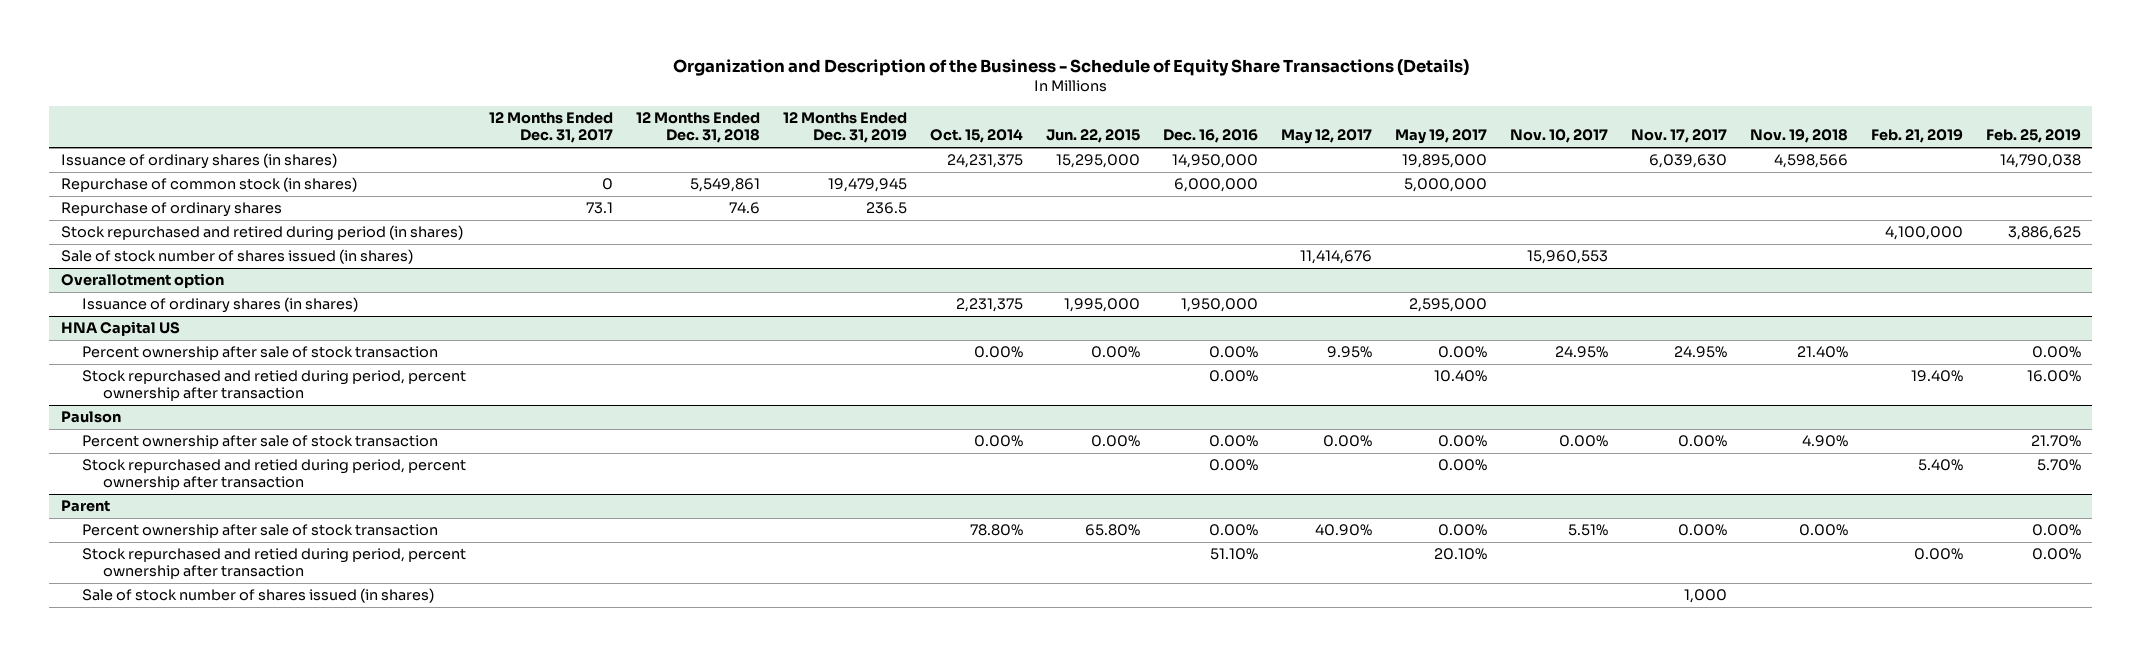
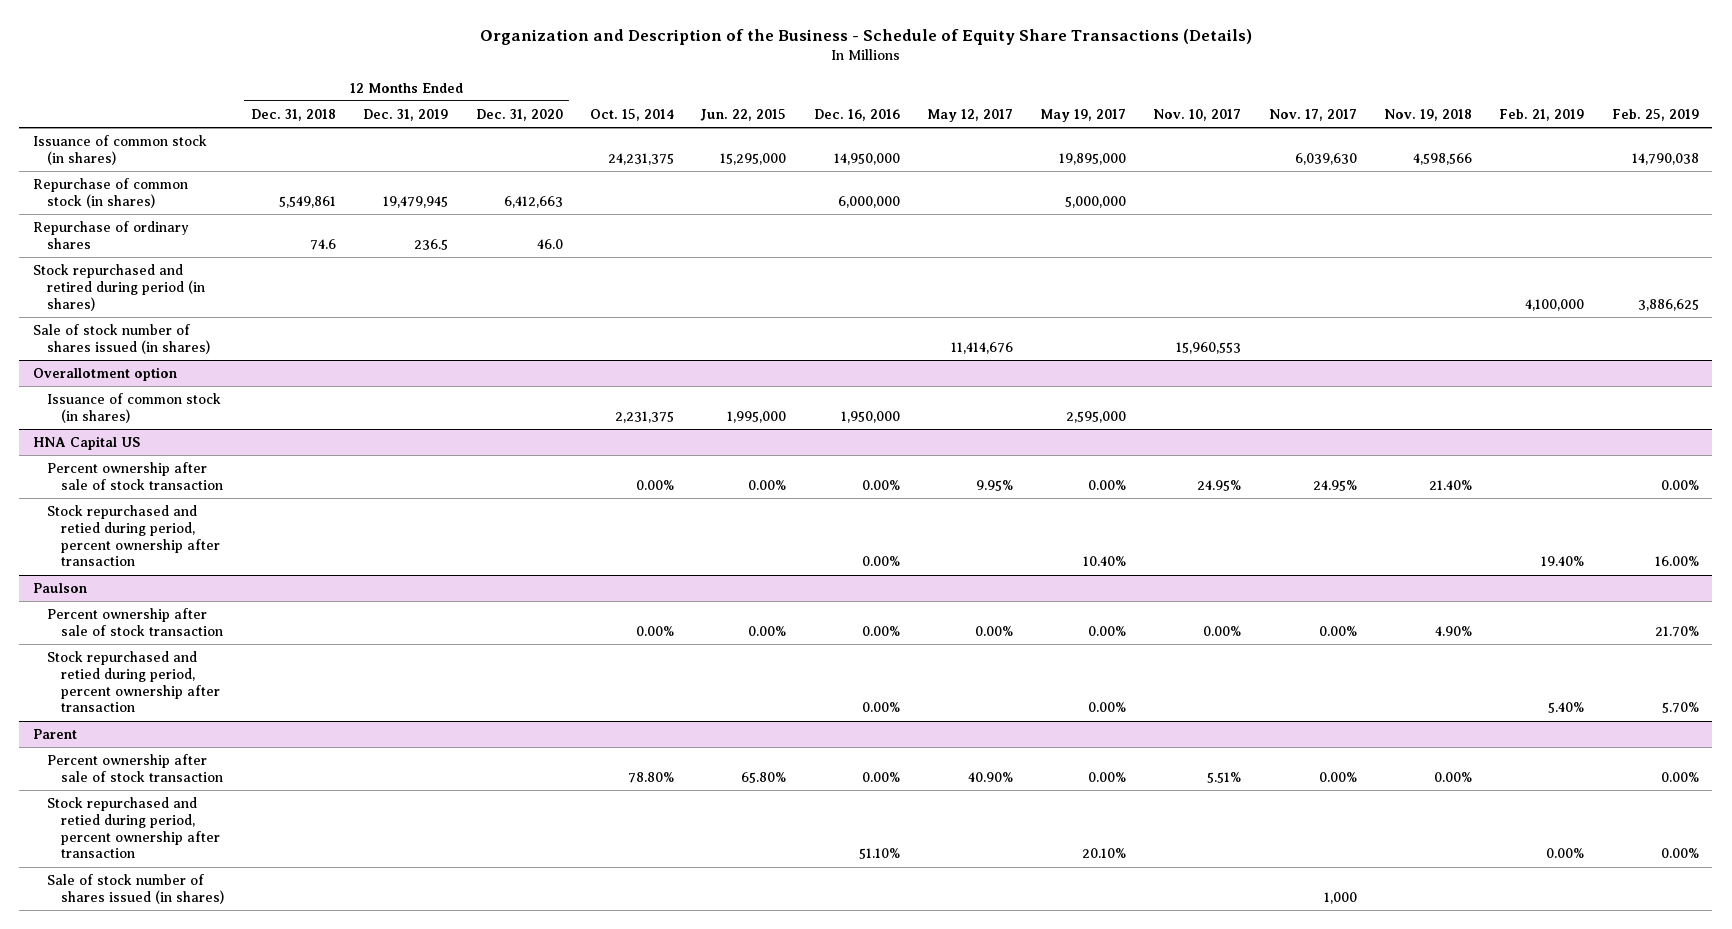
[489,112,614,144] 12 Months Ended Dec. 31, 2017 -> none
none -> [475,108,563,121] Dec. 31, 2020
[60,153,337,170] Issuance of ordinary shares (in shares) -> [32,135,207,165] Issuance of common stock (in shares)
[82,297,359,314] Issuance of ordinary shares (in shares) -> [46,393,221,423] Issuance of common stock (in shares)

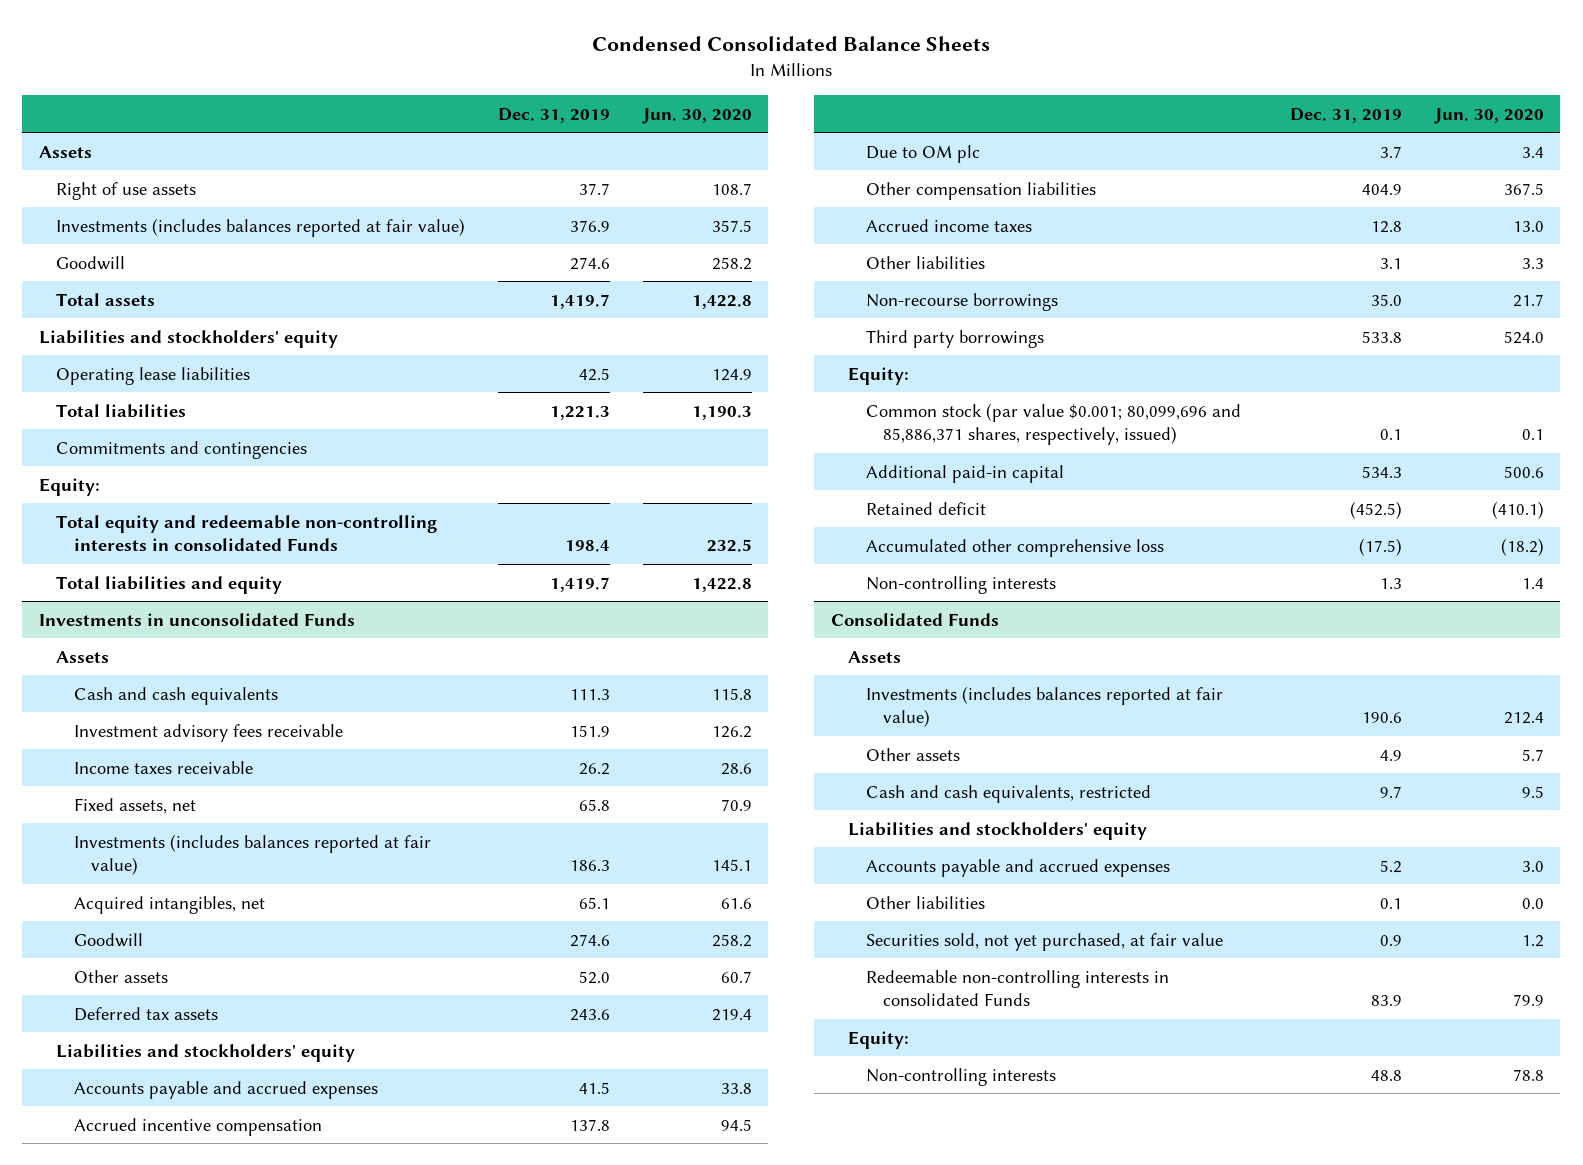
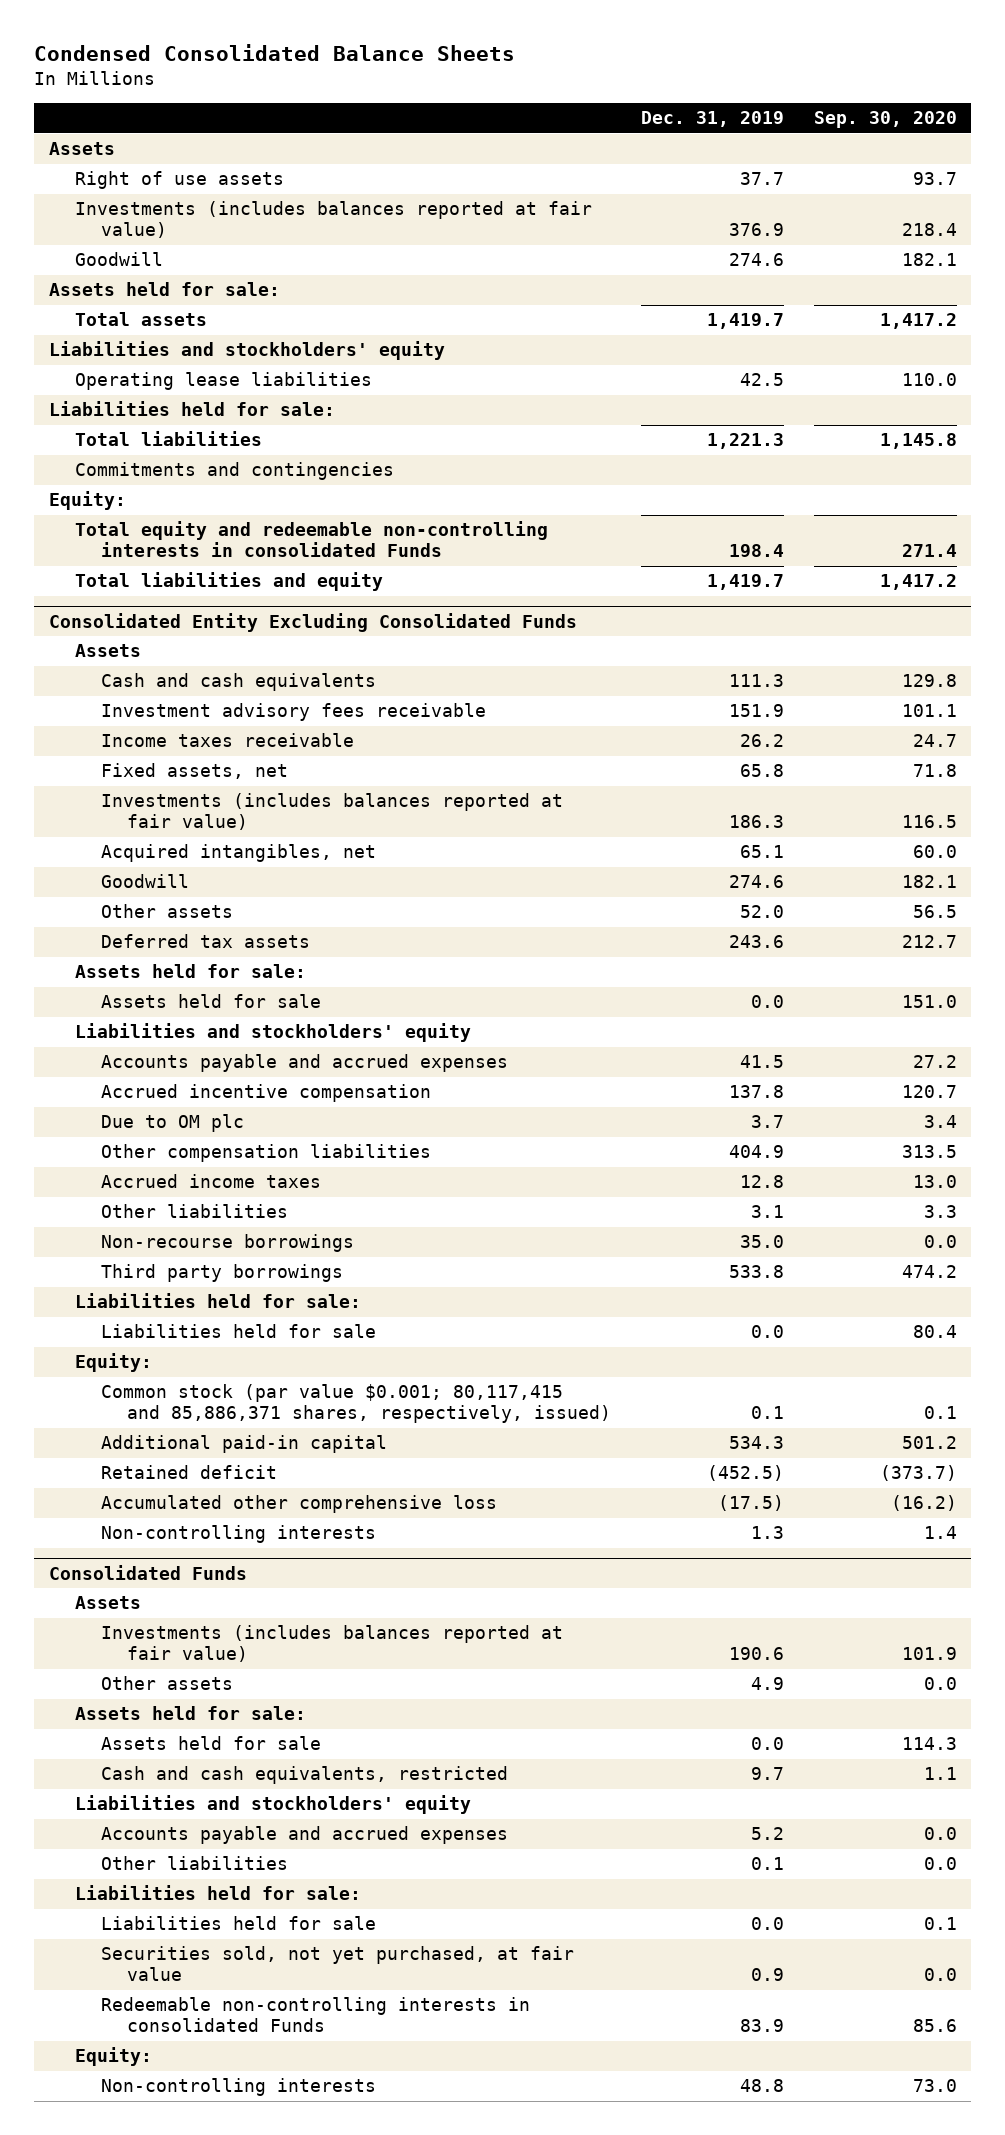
[641,107,752,124] Jun. 30, 2020 -> none
none -> [813,111,957,129] Sep. 30, 2020
none -> [48,282,280,297] Assets held for sale:
none -> [48,401,335,417] Liabilities held for sale:
[38,612,355,626] Investments in unconsolidated Funds -> [48,612,577,632] Consolidated Entity Excluding Consolidated Funds
none -> [74,964,306,979] Assets held for sale:
none -> [100,994,321,1009] Assets held for sale
none -> [74,1293,361,1309] Liabilities held for sale:
none -> [100,1324,376,1339] Liabilities held for sale
[865,402,1241,446] Common stock (par value $0.001; 80,099,696 and 85,886,371 shares, respectively, issued) -> [100,1384,611,1423] Common stock (par value $0.001; 80,117,415 and 85,886,371 shares, respectively, issued)
none -> [74,1706,306,1721] Assets held for sale:
none -> [100,1736,321,1751] Assets held for sale
none -> [74,1885,361,1901] Liabilities held for sale:
none -> [100,1916,376,1931] Liabilities held for sale

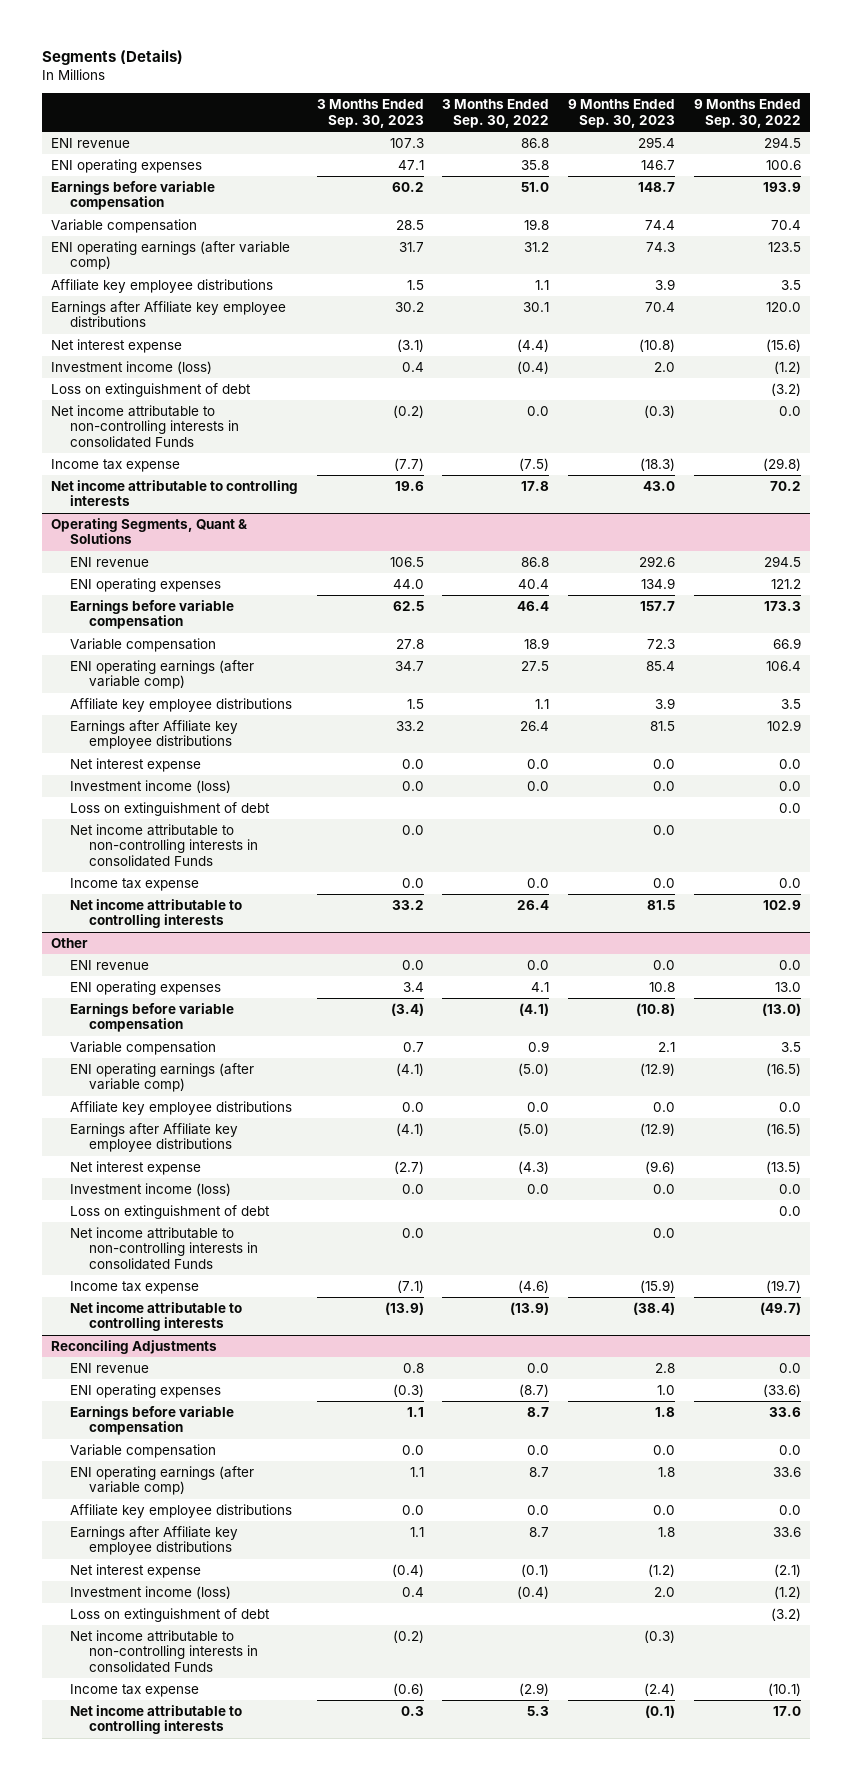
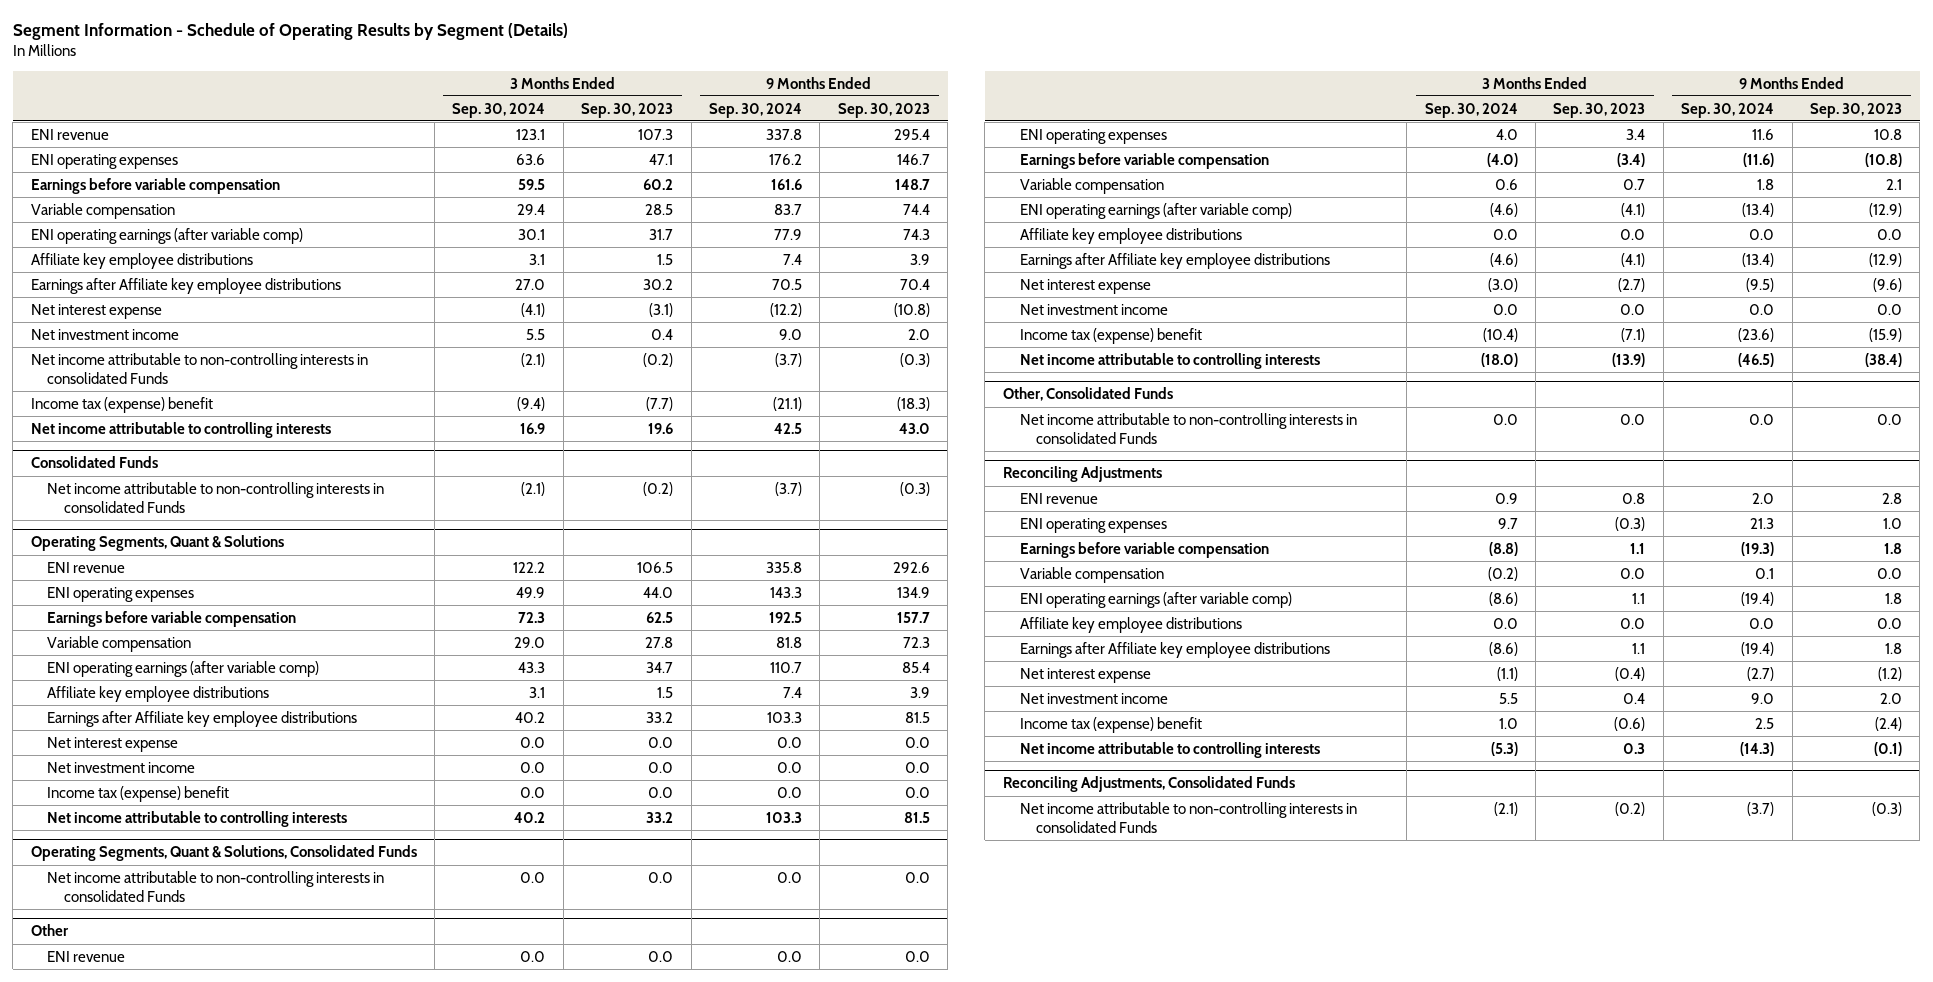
[41,49,183,66] Segments (Details) -> [12,22,568,40] Segment Information - Schedule of Operating Results by Segment (Details)
[442,99,550,128] 3 Months Ended Sep. 30, 2022 -> none
[693,99,801,128] 9 Months Ended Sep. 30, 2022 -> none
none -> [452,102,546,118] Sep. 30, 2024
none -> [708,102,802,118] Sep. 30, 2024
[51,383,252,398] Loss on extinguishment of debt -> none
[51,361,213,375] Investment income (loss) -> [30,328,179,340] Net investment income
[51,459,181,473] Income tax expense -> [30,396,213,413] Income tax (expense) benefit
none -> [30,456,158,469] Consolidated Funds
none -> [47,481,385,514] Net income attributable to non-controlling interests in consolidated Funds
[70,802,271,817] Loss on extinguishment of debt -> none
[70,824,259,867] Net income attributable to non-controlling interests in consolidated Funds -> none
[70,780,232,794] Investment income (loss) -> [47,761,196,773] Net investment income
[70,878,200,892] Income tax expense -> [47,785,230,802] Income tax (expense) benefit
none -> [30,845,417,862] Operating Segments, Quant & Solutions, Consolidated Funds
none -> [47,870,385,903] Net income attributable to non-controlling interests in consolidated Funds
[70,1205,271,1220] Loss on extinguishment of debt -> none
[70,1227,259,1270] Net income attributable to non-controlling interests in consolidated Funds -> none
[70,1183,232,1197] Investment income (loss) -> [1019,303,1168,315] Net investment income
[70,1281,200,1295] Income tax expense -> [1019,327,1202,344] Income tax (expense) benefit
none -> [1002,387,1173,402] Other, Consolidated Funds
none -> [1019,412,1357,445] Net income attributable to non-controlling interests in consolidated Funds
[70,1608,271,1623] Loss on extinguishment of debt -> none
[70,1630,259,1673] Net income attributable to non-controlling interests in consolidated Funds -> none
[70,1586,232,1600] Investment income (loss) -> [1019,692,1168,704] Net investment income
[70,1684,200,1698] Income tax expense -> [1019,716,1202,733] Income tax (expense) benefit
none -> [1002,776,1295,793] Reconciling Adjustments, Consolidated Funds
none -> [1019,801,1357,834] Net income attributable to non-controlling interests in consolidated Funds

